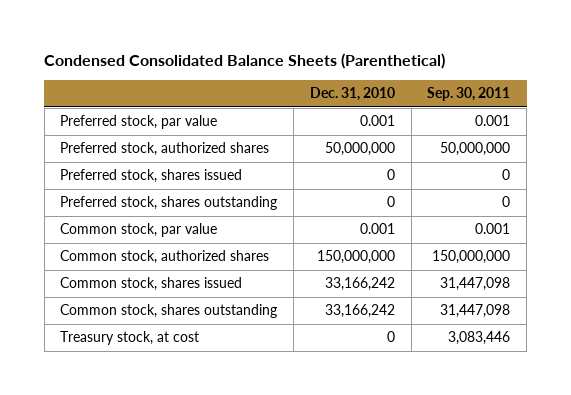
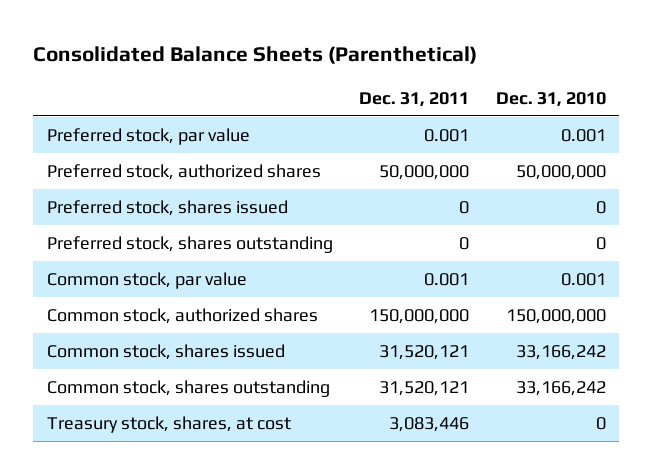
[44,52,446,69] Condensed Consolidated Balance Sheets (Parenthetical) -> [33,46,478,65] Consolidated Balance Sheets (Parenthetical)
[427,87,511,102] Sep. 30, 2011 -> none
none -> [359,91,470,107] Dec. 31, 2011
[60,331,200,346] Treasury stock, at cost -> [46,416,291,434] Treasury stock, shares, at cost

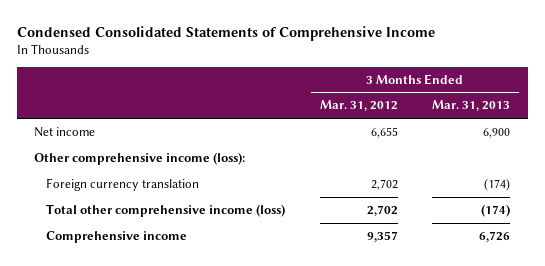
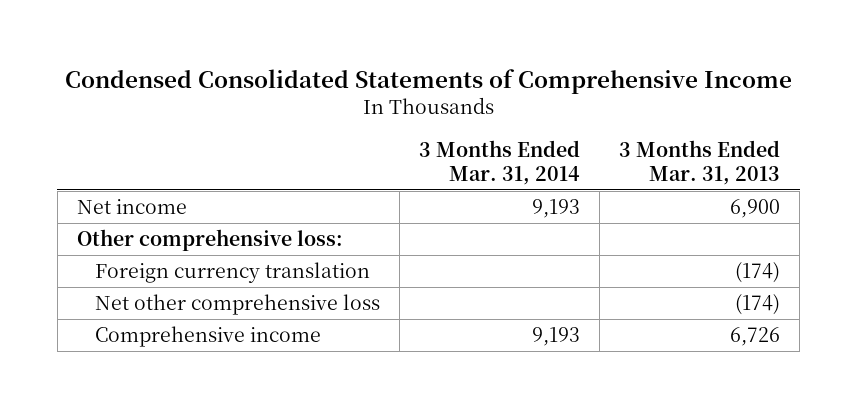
[319,100,398,112] Mar. 31, 2012 -> none
none -> [419,140,581,185] 3 Months Ended Mar. 31, 2014
[34,151,246,165] Other comprehensive income (loss): -> [77,229,344,252] Other comprehensive loss:
[45,203,285,217] Total other comprehensive income (loss) -> [95,294,381,316] Net other comprehensive loss

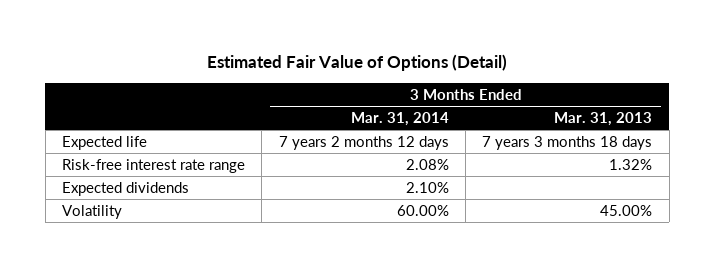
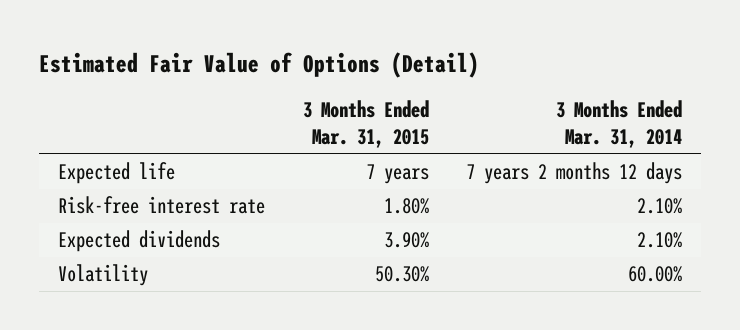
[554,112,653,127] Mar. 31, 2013 -> none
none -> [302,100,429,149] 3 Months Ended Mar. 31, 2015
[62,158,246,173] Risk-free interest rate range -> [58,196,266,215] Risk-free interest rate
[405,158,449,170] 2.08% -> [637,198,683,215] 2.10%

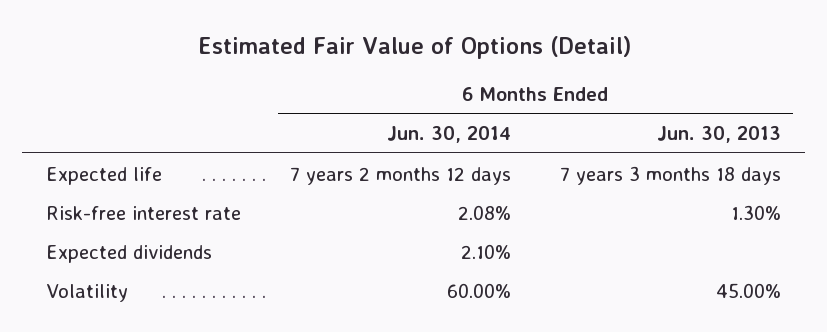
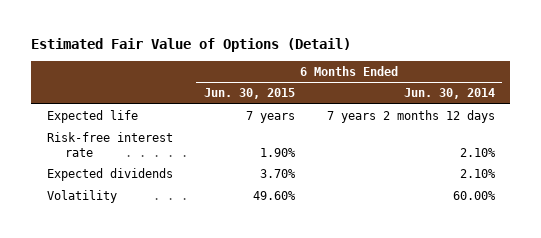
[656,125,781,143] Jun. 30, 2013 -> none
none -> [204,88,296,100] Jun. 30, 2015
[458,204,512,220] 2.08% -> [459,147,496,157] 2.10%

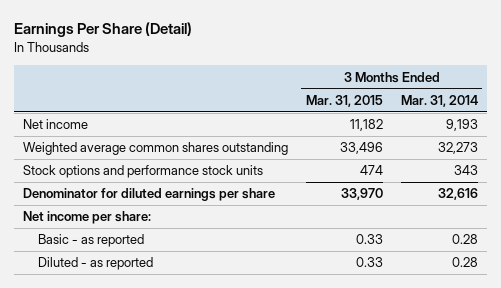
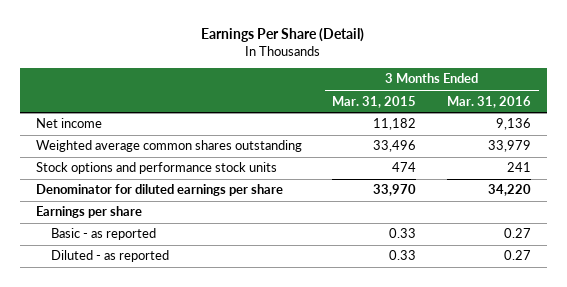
[400,95,478,108] Mar. 31, 2014 -> none
none -> [447,95,532,108] Mar. 31, 2016
[22,211,151,225] Net income per share: -> [35,206,142,219] Earnings per share

